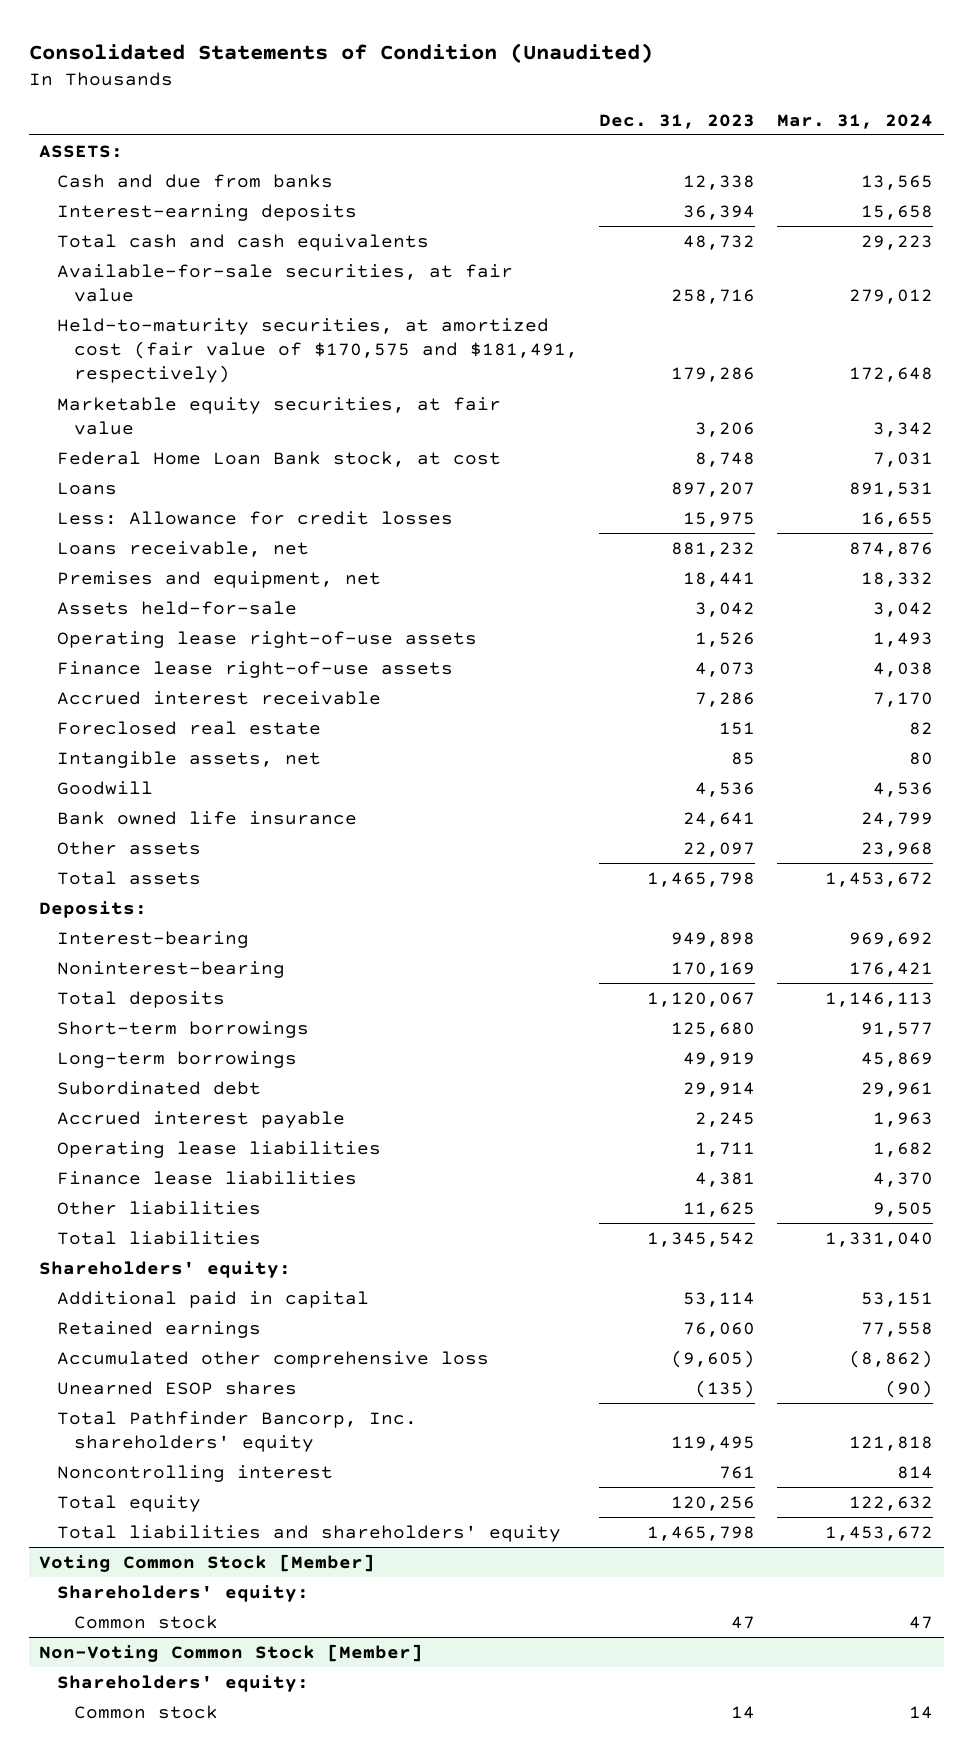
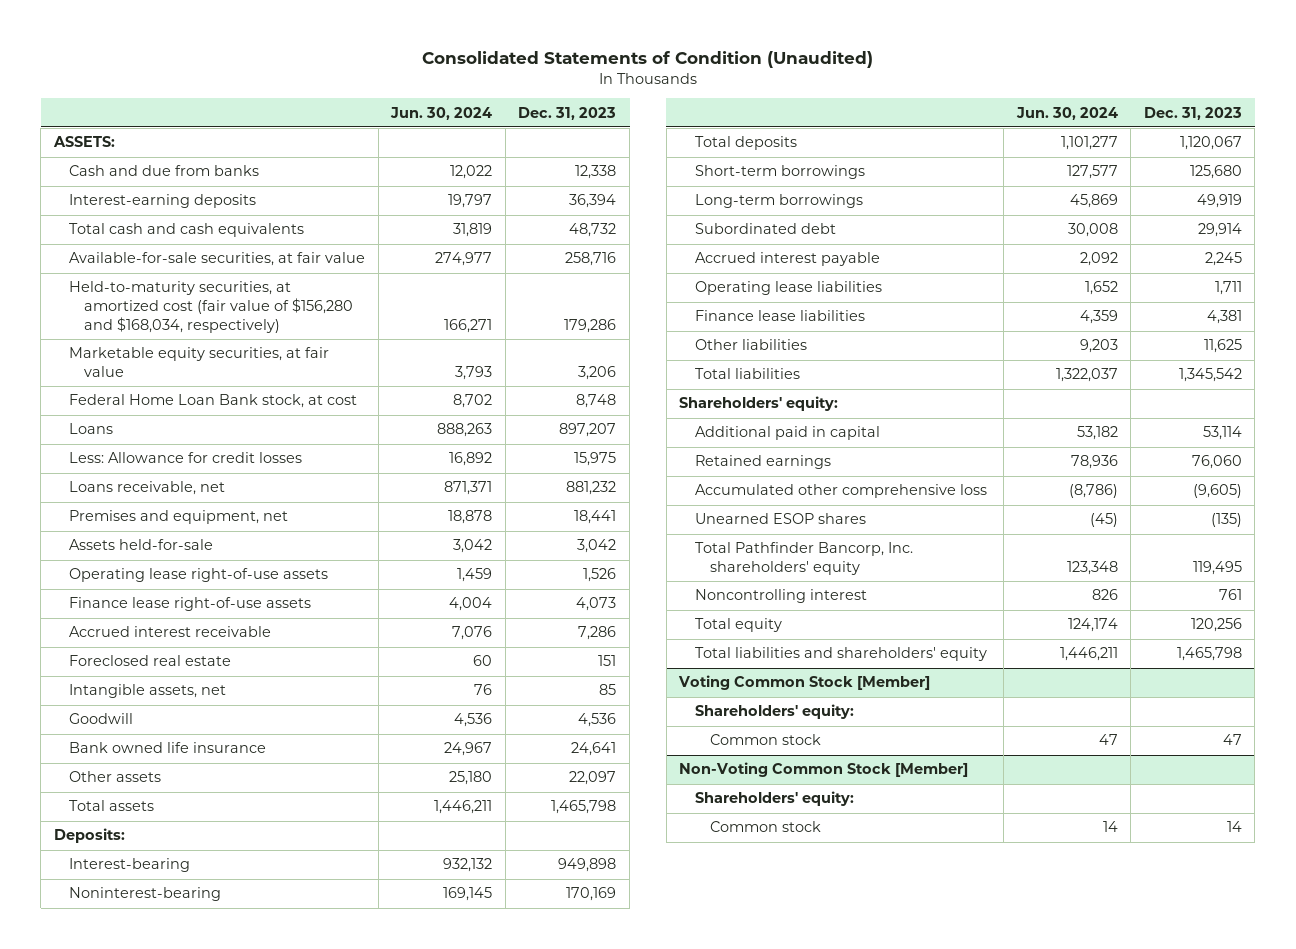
[776,113,933,129] Mar. 31, 2024 -> none
none -> [390,106,493,120] Jun. 30, 2024
[56,317,578,384] Held-to-maturity securities, at amortized cost (fair value of $170,575 and $181,491, respectively) -> [69,281,354,334] Held-to-maturity securities, at amortized cost (fair value of $156,280 and $168,034, respectively)

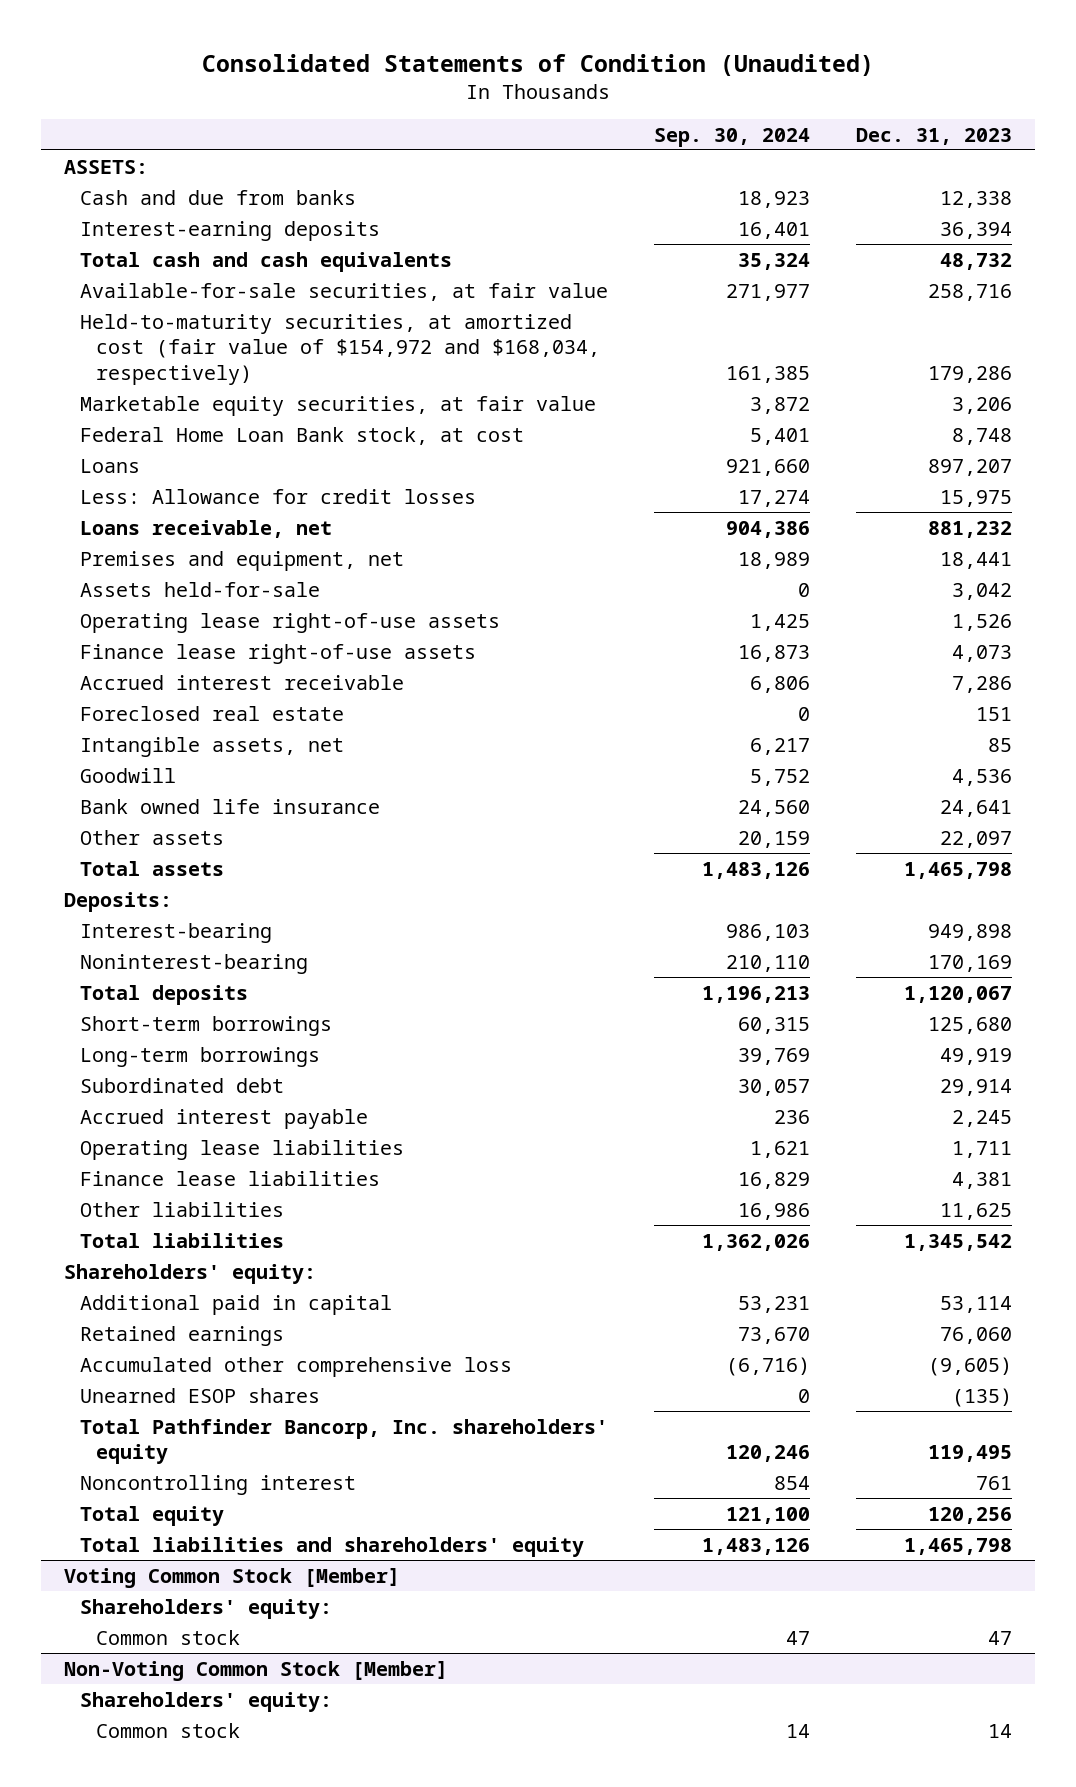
[390,106,493,120] Jun. 30, 2024 -> none
none -> [654,127,811,147] Sep. 30, 2024
[69,281,354,334] Held-to-maturity securities, at amortized cost (fair value of $156,280 and $168,034, respectively) -> [79,313,600,385] Held-to-maturity securities, at amortized cost (fair value of $154,972 and $168,034, respectively)

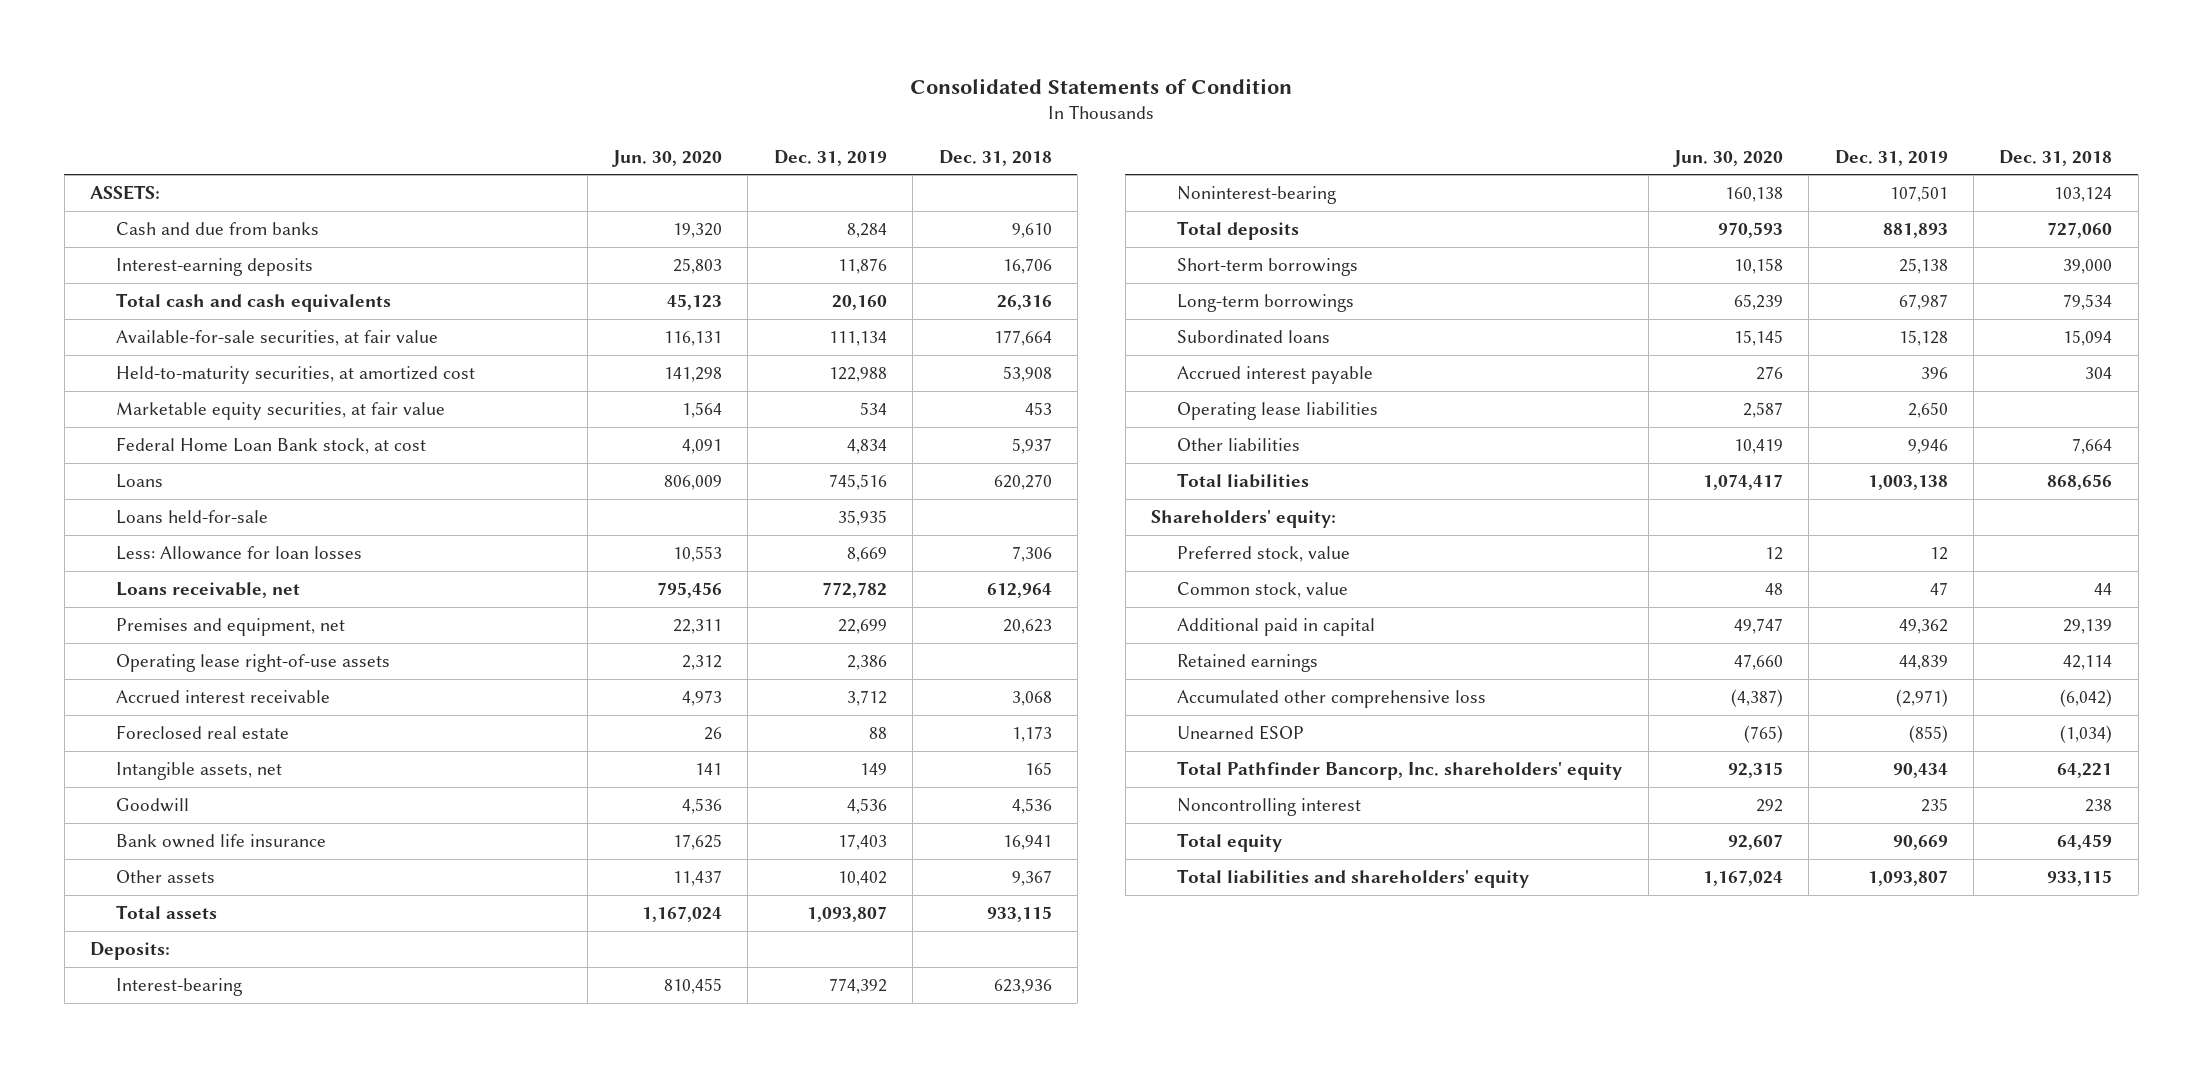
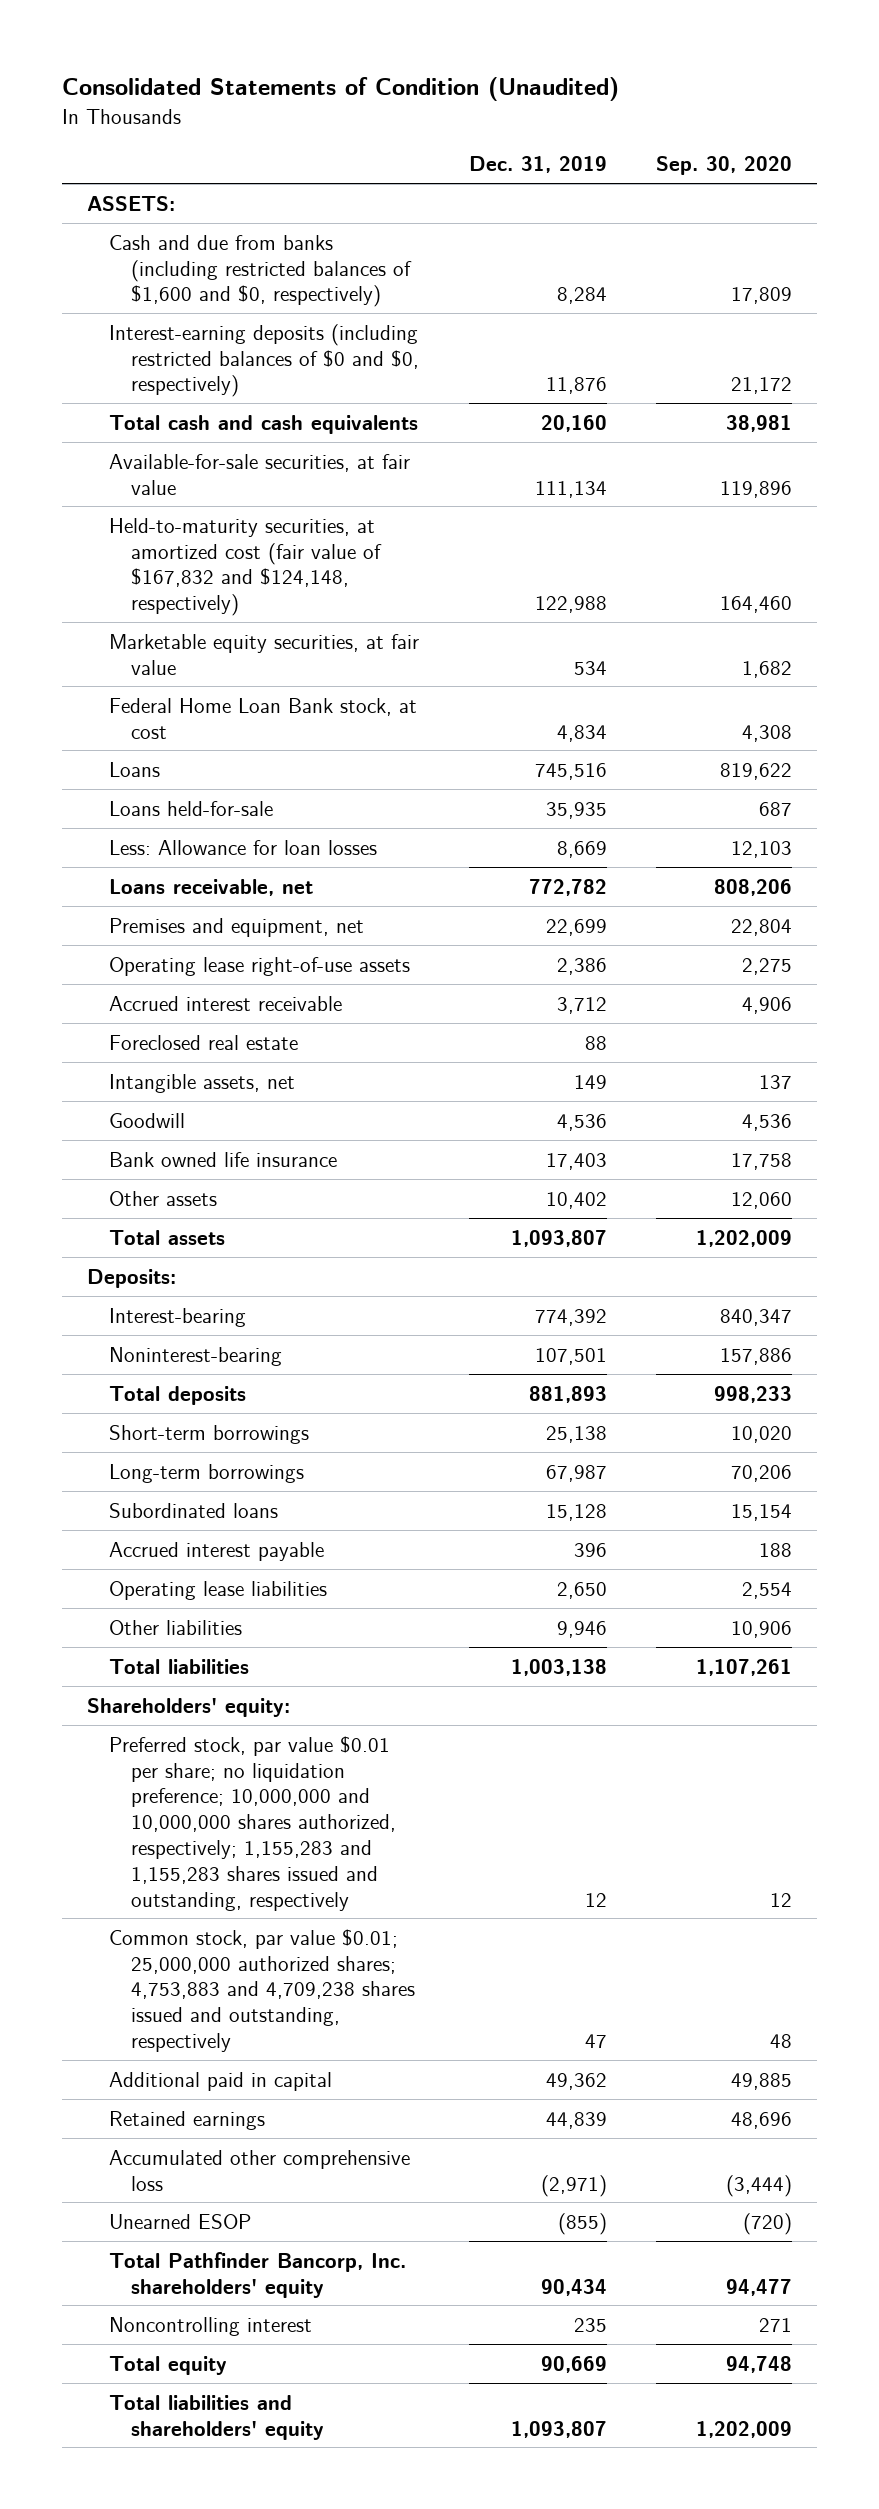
[910,77,1293,94] Consolidated Statements of Condition -> [62,77,620,102] Consolidated Statements of Condition (Unaudited)
[612,149,723,167] Jun. 30, 2020 -> none
[938,149,1052,166] Dec. 31, 2018 -> none
none -> [656,156,793,176] Sep. 30, 2020
[116,222,320,236] Cash and due from banks -> [109,234,413,308] Cash and due from banks (including restricted balances of $1,600 and $0, respectively)
[116,258,314,277] Interest-earning deposits -> [109,323,420,398] Interest-earning deposits (including restricted balances of $0 and $0, respectively)
[116,366,476,385] Held-to-maturity securities, at amortized cost -> [109,517,383,617] Held-to-maturity securities, at amortized cost (fair value of $167,832 and $124,148, respectively)
[1177,546,1351,563] Preferred stock, value -> [109,1735,397,1911] Preferred stock, par value $0.01 per share; no liquidation preference; 10,000,000 and 10,000,000 shares authorized, respectively; 1,155,283 and 1,155,283 shares issued and outstanding, respectively
[1177,582,1349,599] Common stock, value -> [109,1928,416,2052] Common stock, par value $0.01; 25,000,000 authorized shares; 4,753,883 and 4,709,238 shares issued and outstanding, respectively

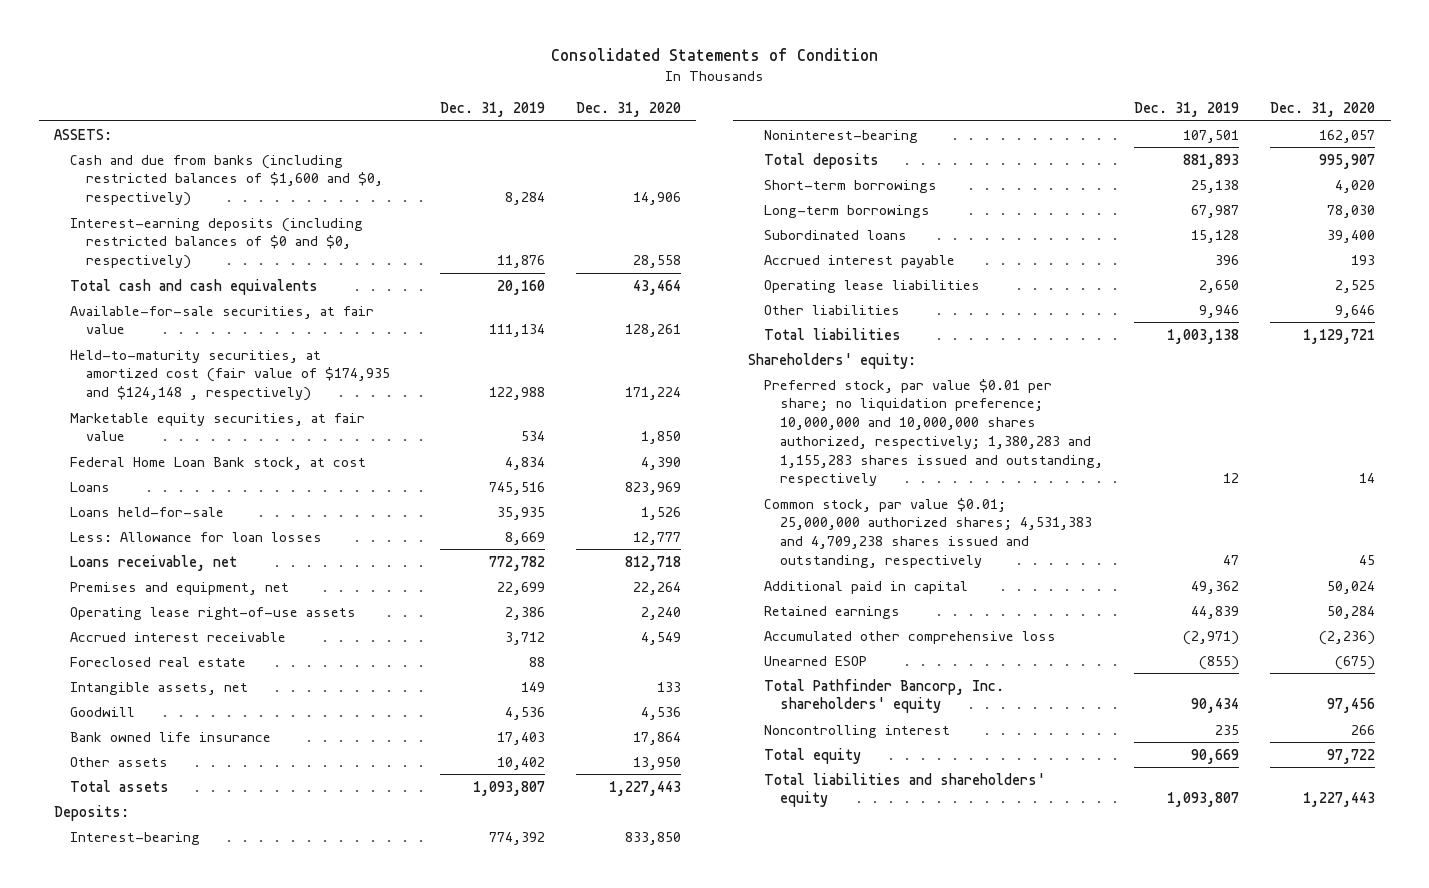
[62,77,620,102] Consolidated Statements of Condition (Unaudited) -> [550,48,878,62] Consolidated Statements of Condition
[656,156,793,176] Sep. 30, 2020 -> none
none -> [576,102,682,118] Dec. 31, 2020
[109,517,383,617] Held-to-maturity securities, at amortized cost (fair value of $167,832 and $124,148, respectively) -> [70,349,391,402] Held-to-maturity securities, at amortized cost (fair value of $174,935 and $124,148 , respectively)
[109,1735,397,1911] Preferred stock, par value $0.01 per share; no liquidation preference; 10,000,000 and 10,000,000 shares authorized, respectively; 1,155,283 and 1,155,283 shares issued and outstanding, respectively -> [764,378,1104,487] Preferred stock, par value $0.01 per share; no liquidation preference; 10,000,000 and 10,000,000 shares authorized, respectively; 1,380,283 and 1,155,283 shares issued and outstanding, respectively
[109,1928,416,2052] Common stock, par value $0.01; 25,000,000 authorized shares; 4,753,883 and 4,709,238 shares issued and outstanding, respectively -> [764,497,1093,568] Common stock, par value $0.01; 25,000,000 authorized shares; 4,531,383 and 4,709,238 shares issued and outstanding, respectively

